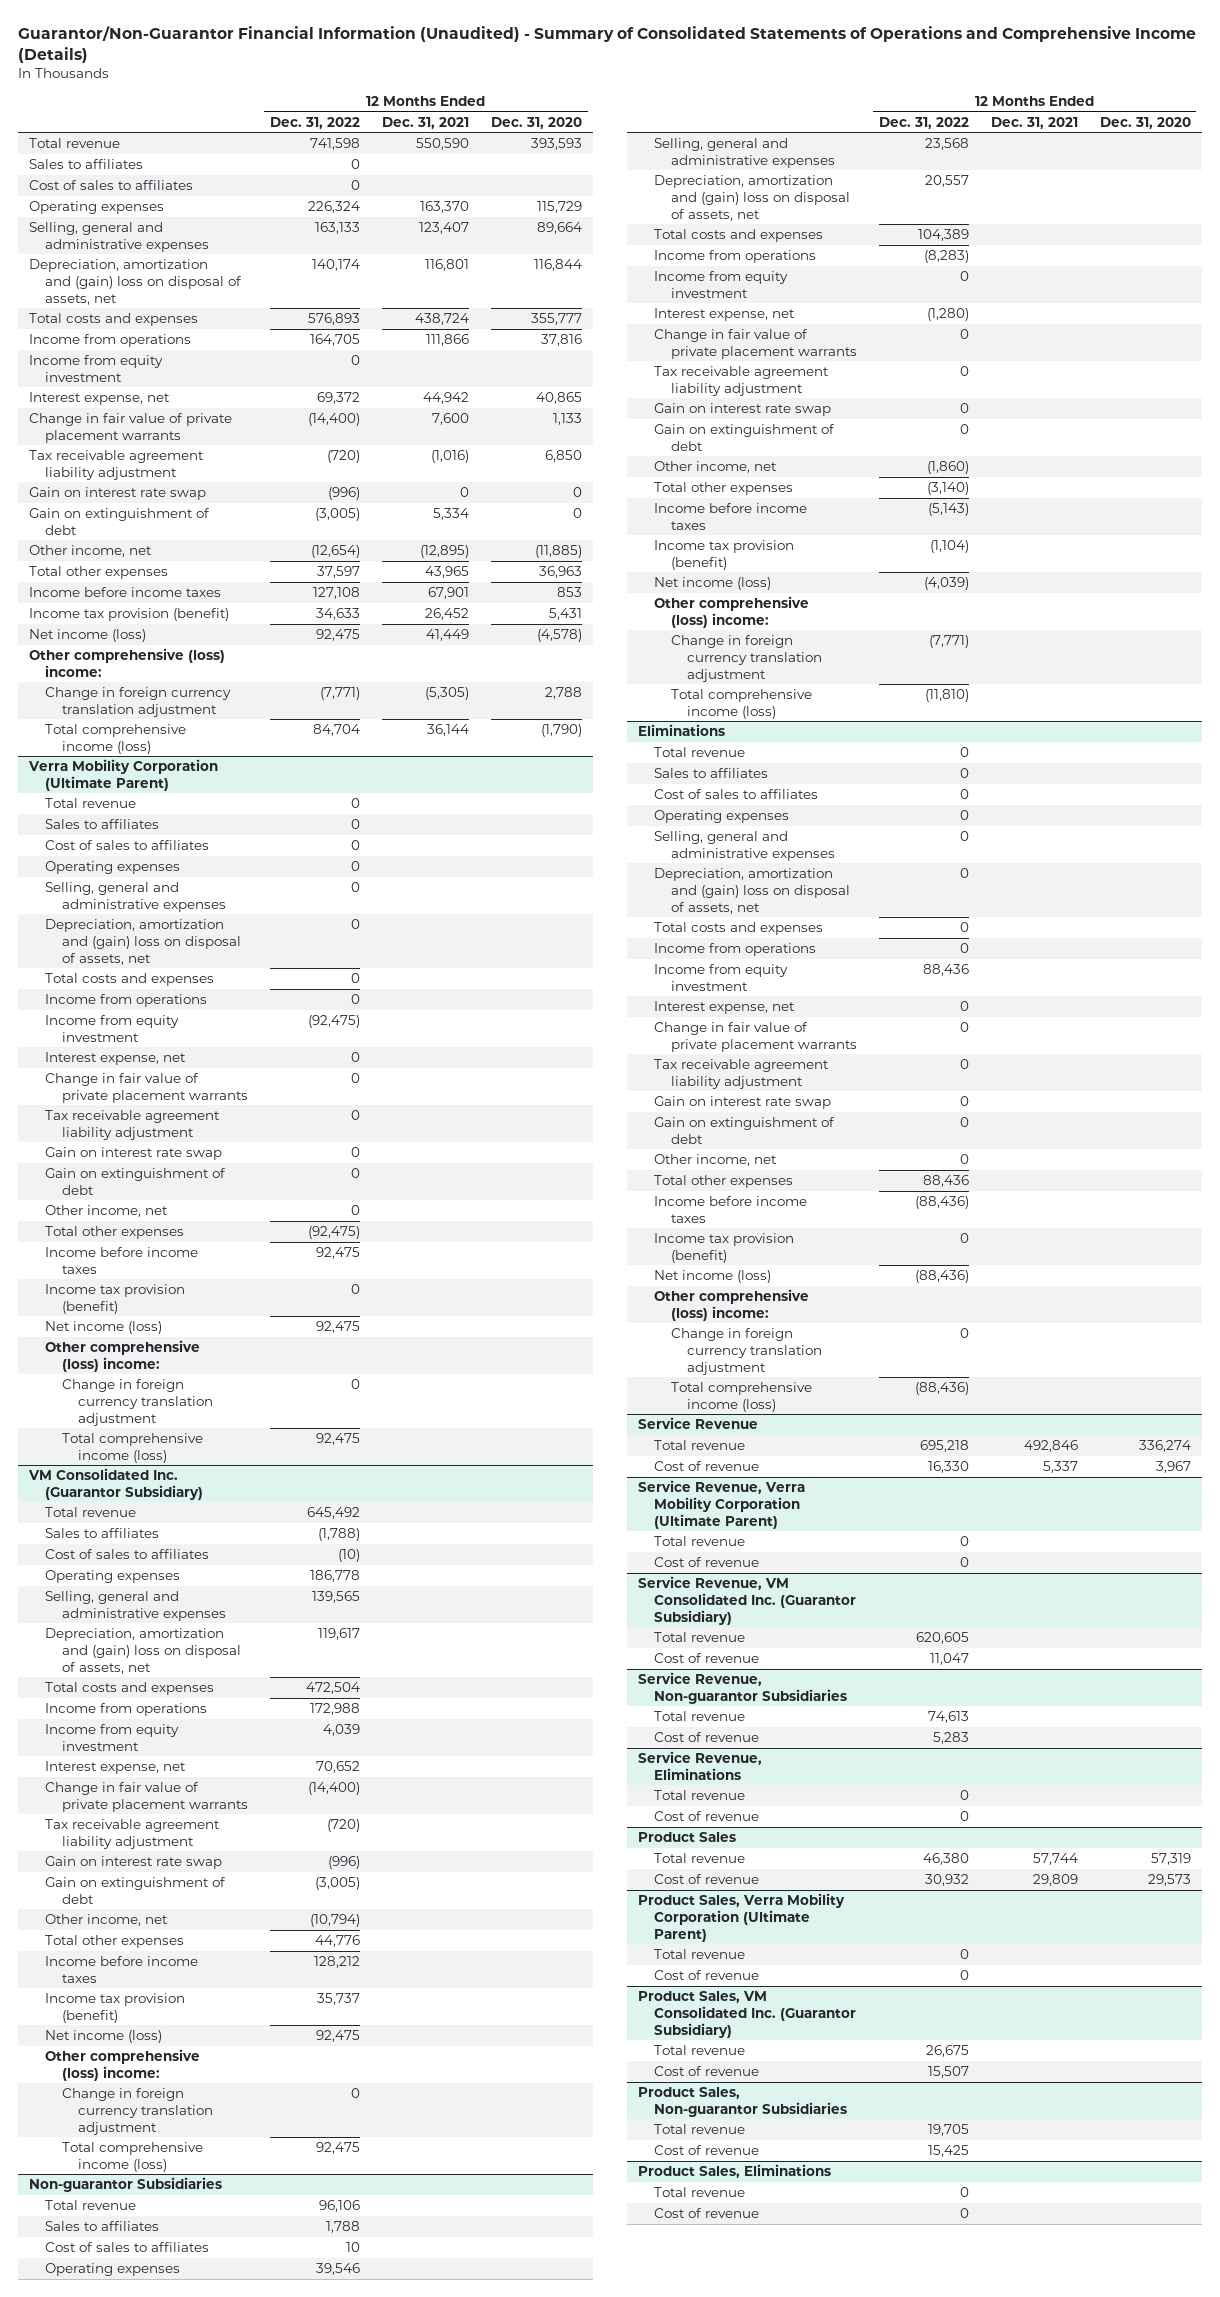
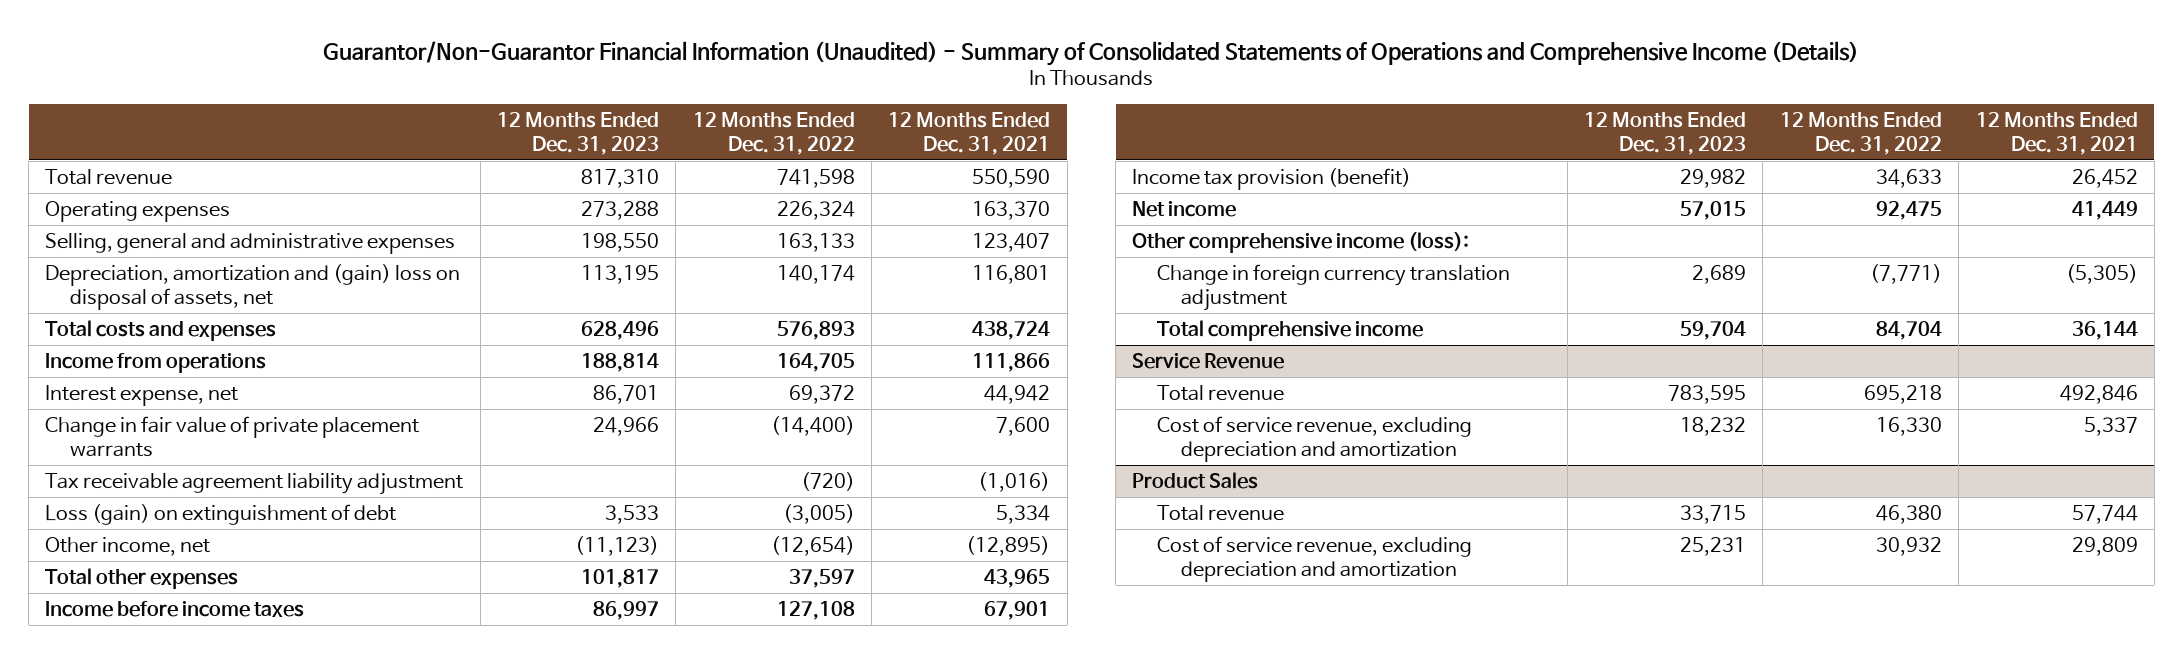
[491,116,583,129] Dec. 31, 2020 -> none
none -> [497,111,660,156] 12 Months Ended Dec. 31, 2023
[29,159,144,170] Sales to affiliates -> none
[29,180,194,191] Cost of sales to affiliates -> none
[29,355,164,382] Income from equity investment -> none
[29,487,207,501] Gain on interest rate swap -> none
[29,508,211,535] Gain on extinguishment of debt -> [45,503,397,525] Loss (gain) on extinguishment of debt
[29,629,147,643] Net income (loss) -> [1132,200,1237,217] Net income
[29,648,226,677] Other comprehensive (loss) income: -> [1132,231,1470,253] Other comprehensive income (loss):
[28,759,219,791] Verra Mobility Corporation (Ultimate Parent) -> none
[45,798,137,809] Total revenue -> none
[45,819,160,830] Sales to affiliates -> none
[45,840,210,851] Cost of sales to affiliates -> none
[45,861,181,875] Operating expenses -> none
[45,882,226,912] Selling, general and administrative expenses -> none
[45,919,241,965] Depreciation, amortization and (gain) loss on disposal of assets, net -> none
[45,973,215,987] Total costs and expenses -> none
[45,994,208,1008] Income from operations -> none
[45,1015,180,1042] Income from equity investment -> none
[45,1052,187,1066] Interest expense, net -> none
[45,1073,248,1103] Change in fair value of private placement warrants -> none
[45,1110,221,1140] Tax receivable agreement liability adjustment -> none
[45,1147,223,1161] Gain on interest rate swap -> none
[45,1168,227,1195] Gain on extinguishment of debt -> none
[45,1205,169,1218] Other income, net -> none
[45,1226,185,1240] Total other expenses -> none
[45,1247,199,1274] Income before income taxes -> none
[45,1284,186,1314] Income tax provision (benefit) -> none
[45,1321,163,1335] Net income (loss) -> none
[45,1340,201,1372] Other comprehensive (loss) income: -> none
[61,1379,214,1426] Change in foreign currency translation adjustment -> none
[61,1433,203,1463] Total comprehensive income (loss) -> none
[28,1468,204,1500] VM Consolidated Inc. (Guarantor Subsidiary) -> none
[45,1507,137,1518] Total revenue -> none
[45,1528,160,1539] Sales to affiliates -> none
[45,1549,210,1560] Cost of sales to affiliates -> none
[45,1570,181,1584] Operating expenses -> none
[45,1591,226,1621] Selling, general and administrative expenses -> none
[45,1628,241,1674] Depreciation, amortization and (gain) loss on disposal of assets, net -> none
[45,1682,215,1696] Total costs and expenses -> none
[45,1703,208,1717] Income from operations -> none
[45,1724,180,1751] Income from equity investment -> none
[45,1761,187,1775] Interest expense, net -> none
[45,1782,248,1812] Change in fair value of private placement warrants -> none
[45,1819,221,1849] Tax receivable agreement liability adjustment -> none
[45,1856,223,1870] Gain on interest rate swap -> none
[45,1877,227,1904] Gain on extinguishment of debt -> none
[45,1914,169,1927] Other income, net -> none
[45,1935,185,1949] Total other expenses -> none
[45,1956,199,1983] Income before income taxes -> none
[45,1993,186,2023] Income tax provision (benefit) -> none
[45,2030,163,2044] Net income (loss) -> none
[45,2049,201,2081] Other comprehensive (loss) income: -> none
[61,2088,214,2135] Change in foreign currency translation adjustment -> none
[61,2142,203,2172] Total comprehensive income (loss) -> none
[29,2177,223,2193] Non-guarantor Subsidiaries -> none
[45,2200,137,2211] Total revenue -> none
[45,2221,160,2232] Sales to affiliates -> none
[45,2242,210,2253] Cost of sales to affiliates -> none
[45,2263,181,2277] Operating expenses -> none
[654,138,835,168] Selling, general and administrative expenses -> none
[654,175,850,221] Depreciation, amortization and (gain) loss on disposal of assets, net -> none
[654,229,824,243] Total costs and expenses -> none
[654,250,817,264] Income from operations -> none
[654,271,789,298] Income from equity investment -> none
[654,308,796,322] Interest expense, net -> none
[654,329,857,359] Change in fair value of private placement warrants -> none
[654,366,830,396] Tax receivable agreement liability adjustment -> none
[654,403,832,417] Gain on interest rate swap -> none
[654,424,836,451] Gain on extinguishment of debt -> none
[654,461,778,474] Other income, net -> none
[654,482,794,496] Total other expenses -> none
[654,503,808,530] Income before income taxes -> none
[654,540,795,570] Income tax provision (benefit) -> none
[654,577,772,591] Net income (loss) -> none
[654,596,810,628] Other comprehensive (loss) income: -> none
[670,635,823,682] Change in foreign currency translation adjustment -> none
[670,689,812,719] Total comprehensive income (loss) -> none
[637,724,725,737] Eliminations -> none
[654,747,746,758] Total revenue -> none
[654,768,769,779] Sales to affiliates -> none
[654,789,819,800] Cost of sales to affiliates -> none
[654,810,790,824] Operating expenses -> none
[654,831,835,861] Selling, general and administrative expenses -> none
[654,868,850,914] Depreciation, amortization and (gain) loss on disposal of assets, net -> none
[654,922,824,936] Total costs and expenses -> none
[654,943,817,957] Income from operations -> none
[654,964,789,991] Income from equity investment -> none
[654,1001,796,1015] Interest expense, net -> none
[654,1022,857,1052] Change in fair value of private placement warrants -> none
[654,1059,830,1089] Tax receivable agreement liability adjustment -> none
[654,1096,832,1110] Gain on interest rate swap -> none
[654,1117,836,1144] Gain on extinguishment of debt -> none
[654,1154,778,1167] Other income, net -> none
[654,1175,794,1189] Total other expenses -> none
[654,1196,808,1223] Income before income taxes -> none
[654,1233,795,1263] Income tax provision (benefit) -> none
[654,1270,772,1284] Net income (loss) -> none
[654,1289,810,1321] Other comprehensive (loss) income: -> none
[670,1328,823,1375] Change in foreign currency translation adjustment -> none
[670,1382,812,1412] Total comprehensive income (loss) -> none
[45,724,187,754] Total comprehensive income (loss) -> [1156,319,1423,341] Total comprehensive income
[637,1480,805,1529] Service Revenue, Verra Mobility Corporation (Ultimate Parent) -> none
[654,1536,746,1547] Total revenue -> none
[654,1557,760,1568] Cost of revenue -> none
[637,1576,857,1625] Service Revenue, VM Consolidated Inc. (Guarantor Subsidiary) -> none
[654,1632,746,1643] Total revenue -> none
[654,1653,760,1664] Cost of revenue -> none
[637,1672,848,1704] Service Revenue, Non-guarantor Subsidiaries -> none
[654,1711,746,1722] Total revenue -> none
[654,1732,760,1743] Cost of revenue -> none
[637,1751,762,1780] Service Revenue, Eliminations -> none
[654,1790,746,1801] Total revenue -> none
[654,1811,760,1822] Cost of revenue -> none
[654,1461,760,1472] Cost of revenue -> [1156,415,1472,463] Cost of service revenue, excluding depreciation and amortization
[637,1893,845,1942] Product Sales, Verra Mobility Corporation (Ultimate Parent) -> none
[654,1949,746,1960] Total revenue -> none
[654,1970,760,1981] Cost of revenue -> none
[637,1991,857,2038] Product Sales, VM Consolidated Inc. (Guarantor Subsidiary) -> none
[654,2045,746,2056] Total revenue -> none
[654,2066,760,2077] Cost of revenue -> none
[637,2087,848,2117] Product Sales, Non-guarantor Subsidiaries -> none
[654,2124,746,2135] Total revenue -> none
[654,2145,760,2156] Cost of revenue -> none
[637,2164,831,2179] Product Sales, Eliminations -> none
[654,2187,746,2198] Total revenue -> none
[654,2208,760,2219] Cost of revenue -> none
[654,1874,760,1885] Cost of revenue -> [1156,535,1472,583] Cost of service revenue, excluding depreciation and amortization

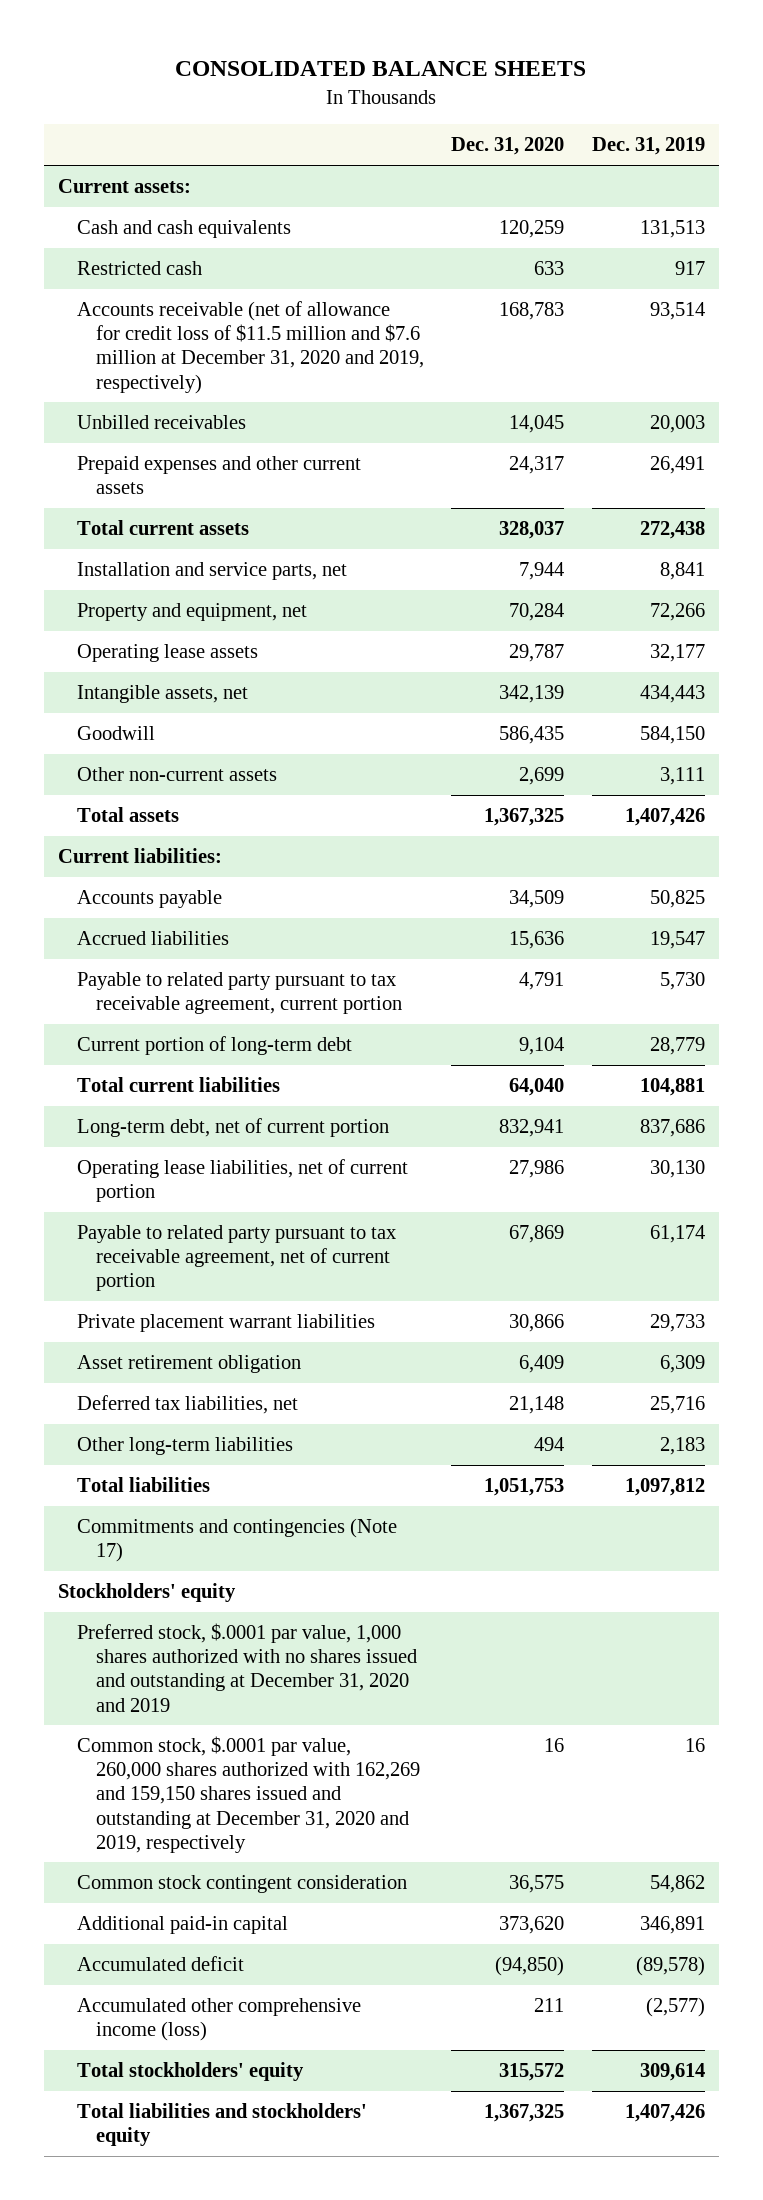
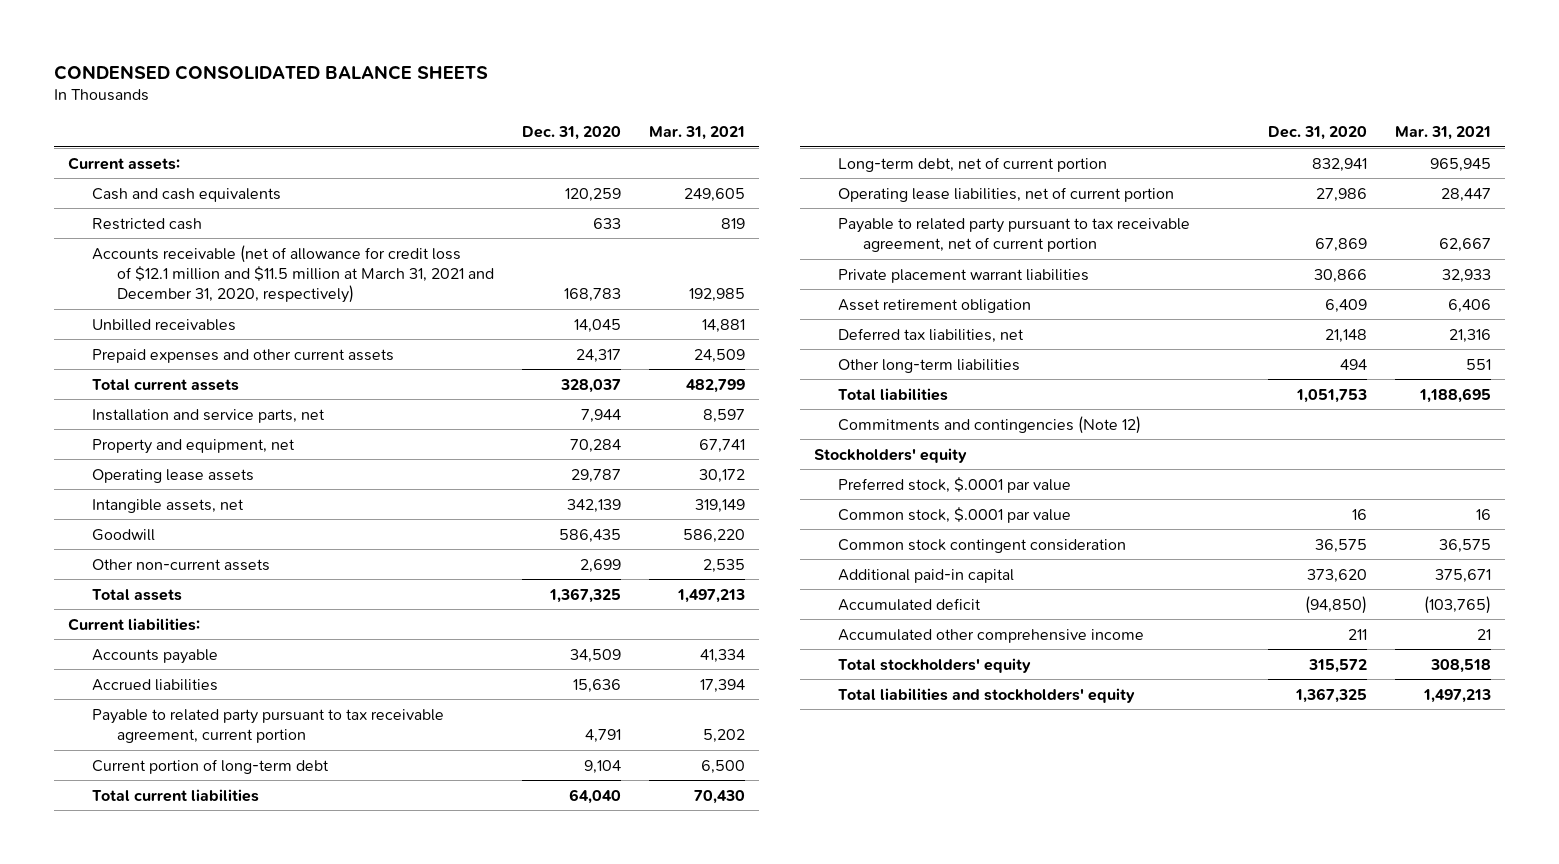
[175,61,587,77] CONSOLIDATED BALANCE SHEETS -> [53,64,488,80] CONDENSED CONSOLIDATED BALANCE SHEETS
[591,137,705,156] Dec. 31, 2019 -> none
none -> [649,126,746,141] Mar. 31, 2021
[76,300,424,394] Accounts receivable (net of allowance for credit loss of $11.5 million and $7.6 million at December 31, 2020 and 2019, respectively) -> [92,244,494,304] Accounts receivable (net of allowance for credit loss of $12.1 million and $11.5 million at March 31, 2021 and December 31, 2020, respectively)
[76,1517,397,1563] Commitments and contingencies (Note 17) -> [838,415,1142,434] Commitments and contingencies (Note 12)
[76,1622,417,1712] Preferred stock, $.0001 par value, 1,000 shares authorized with no shares issued and outstanding at December 31, 2020 and 2019 -> [838,476,1072,493] Preferred stock, $.0001 par value
[76,1735,420,1853] Common stock, $.0001 par value, 260,000 shares authorized with 162,269 and 159,150 shares issued and outstanding at December 31, 2020 and 2019, respectively -> [838,506,1072,523] Common stock, $.0001 par value
[76,1997,361,2042] Accumulated other comprehensive income (loss) -> [838,628,1145,643] Accumulated other comprehensive income

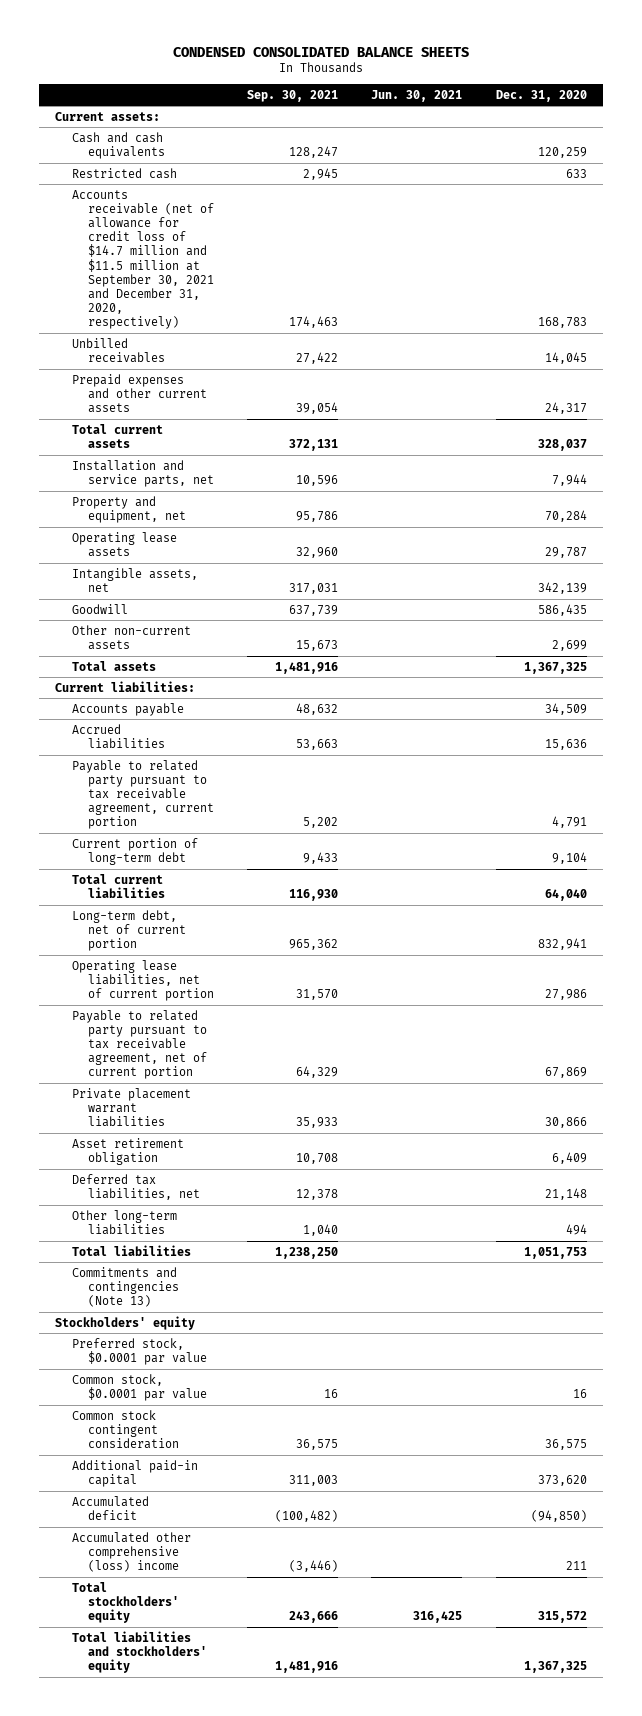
[649,126,746,141] Mar. 31, 2021 -> none
none -> [247,89,339,102] Sep. 30, 2021
none -> [371,89,463,102] Jun. 30, 2021
[92,244,494,304] Accounts receivable (net of allowance for credit loss of $12.1 million and $11.5 million at March 31, 2021 and December 31, 2020, respectively) -> [71,189,215,330] Accounts receivable (net of allowance for credit loss of $14.7 million and $11.5 million at September 30, 2021 and December 31, 2020, respectively)
[838,415,1142,434] Commitments and contingencies (Note 12) -> [71,1266,180,1308] Commitments and contingencies (Note 13)
[838,476,1072,493] Preferred stock, $.0001 par value -> [71,1337,208,1365] Preferred stock, $0.0001 par value
[838,506,1072,523] Common stock, $.0001 par value -> [71,1373,208,1401] Common stock, $0.0001 par value
[838,628,1145,643] Accumulated other comprehensive income -> [71,1531,191,1573] Accumulated other comprehensive (loss) income

